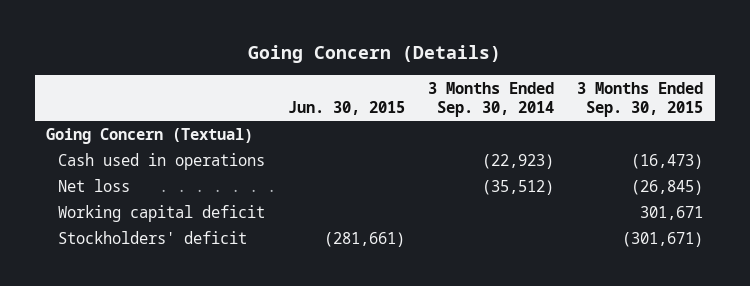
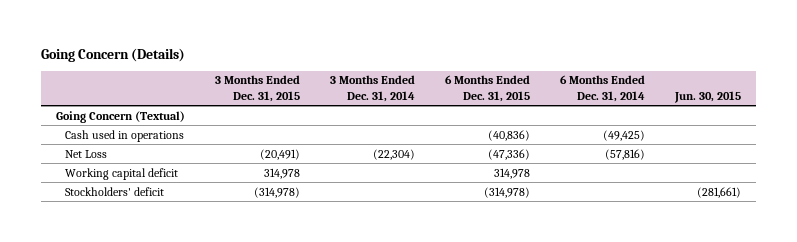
[428,81,555,118] 3 Months Ended Sep. 30, 2014 -> none
[577,81,704,118] 3 Months Ended Sep. 30, 2015 -> none
none -> [214,75,300,102] 3 Months Ended Dec. 31, 2015
none -> [329,75,415,102] 3 Months Ended Dec. 31, 2014
none -> [444,75,530,102] 6 Months Ended Dec. 31, 2015
none -> [560,75,646,102] 6 Months Ended Dec. 31, 2014
[57,178,130,192] Net loss -> [64,149,107,158] Net Loss

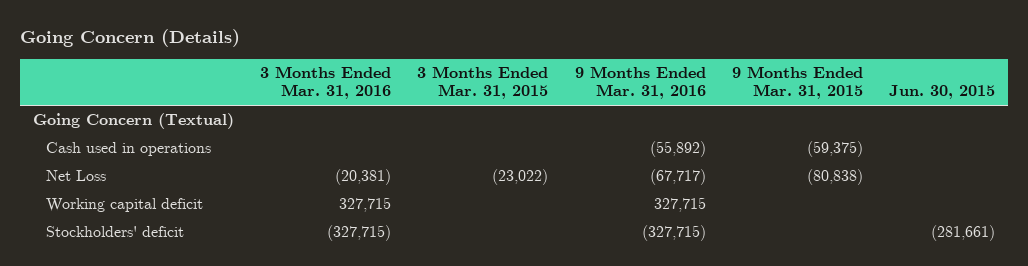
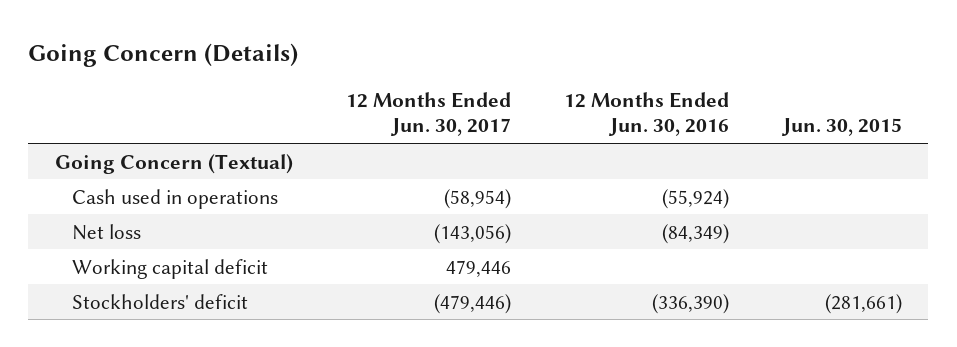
[260,66,392,100] 3 Months Ended Mar. 31, 2016 -> none
[417,66,549,100] 3 Months Ended Mar. 31, 2015 -> none
[574,66,706,100] 9 Months Ended Mar. 31, 2016 -> none
[731,66,863,100] 9 Months Ended Mar. 31, 2015 -> none
none -> [346,91,512,137] 12 Months Ended Jun. 30, 2017
none -> [564,91,730,137] 12 Months Ended Jun. 30, 2016
[45,170,106,182] Net Loss -> [72,223,142,240] Net loss

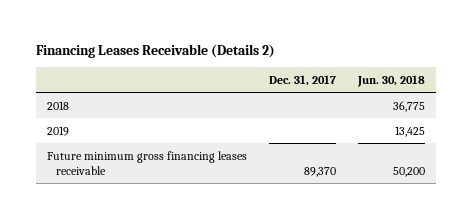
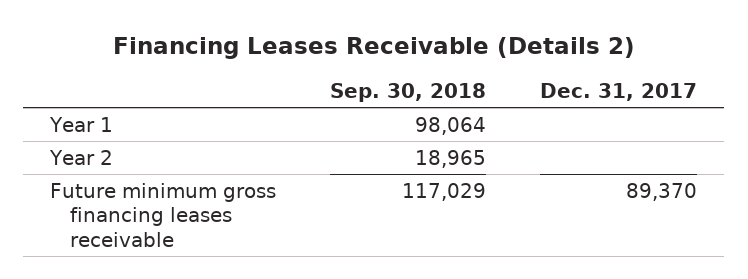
[357,74,426,87] Jun. 30, 2018 -> none
none -> [330,82,487,102] Sep. 30, 2018
[47,100,70,110] 2018 -> [49,116,114,132] Year 1
[47,125,70,136] 2019 -> [49,149,114,165] Year 2

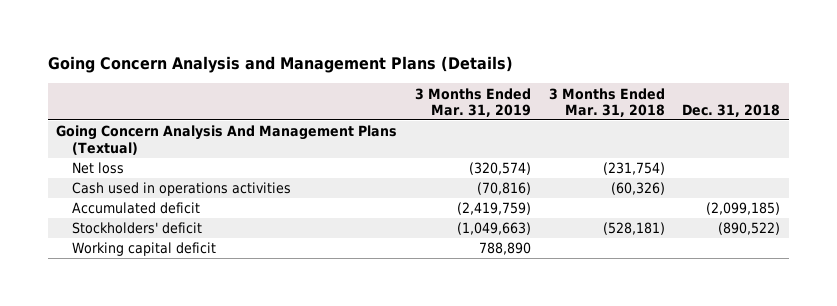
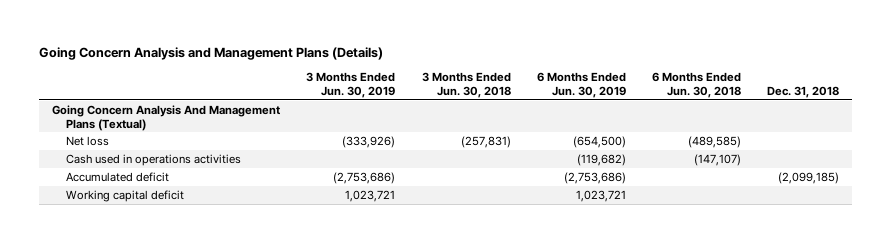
[415,87,532,117] 3 Months Ended Mar. 31, 2019 -> none
[548,87,665,117] 3 Months Ended Mar. 31, 2018 -> none
none -> [306,72,396,98] 3 Months Ended Jun. 30, 2019
none -> [421,72,511,98] 3 Months Ended Jun. 30, 2018
none -> [536,72,626,98] 6 Months Ended Jun. 30, 2019
none -> [651,72,741,98] 6 Months Ended Jun. 30, 2018
[71,222,202,235] Stockholders' deficit -> none

